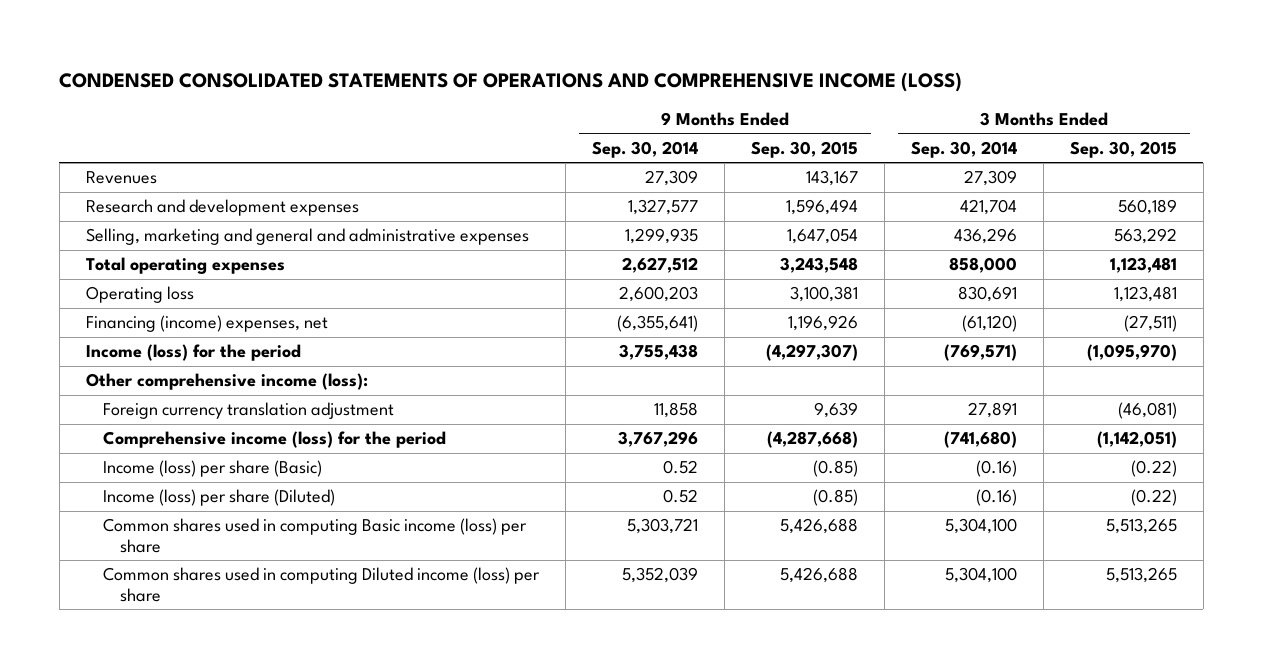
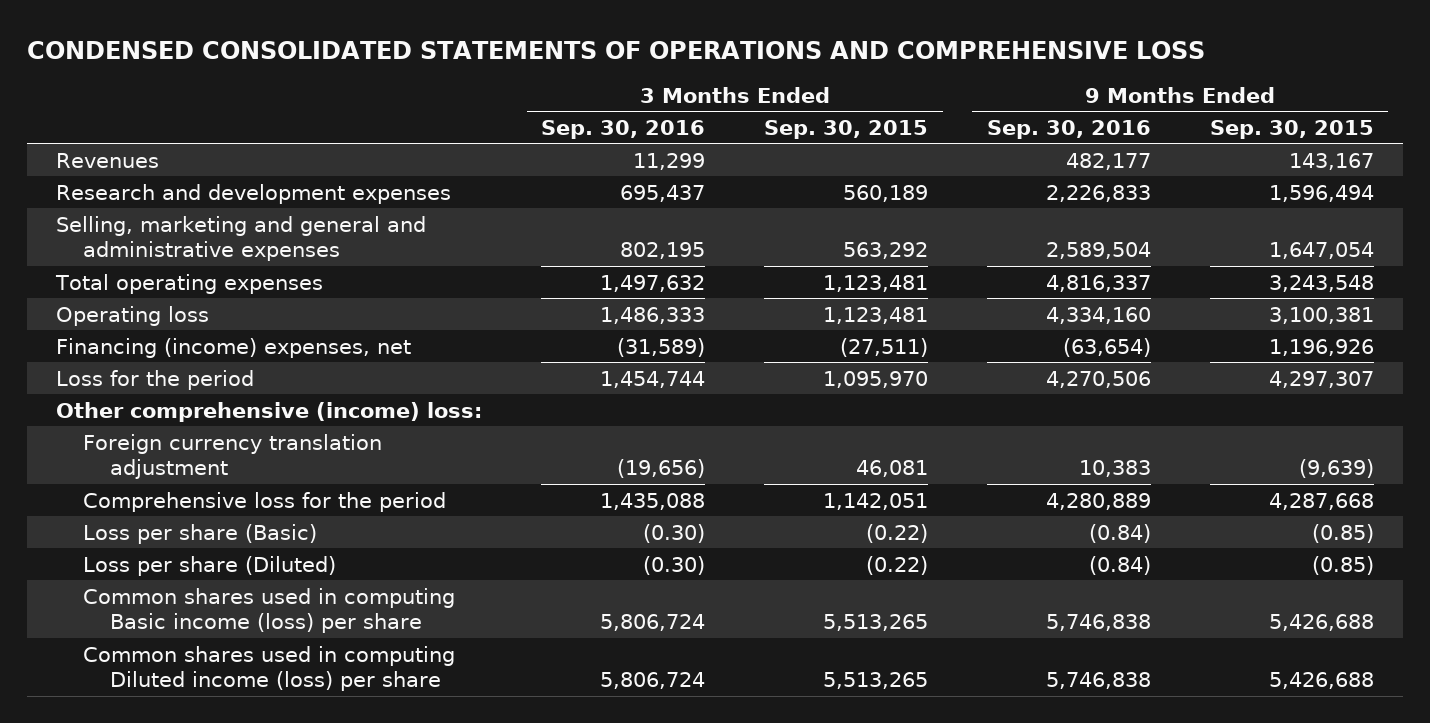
[59,72,963,93] CONDENSED CONSOLIDATED STATEMENTS OF OPERATIONS AND COMPREHENSIVE INCOME (LOSS) -> [27,40,1206,59] CONDENSED CONSOLIDATED STATEMENTS OF OPERATIONS AND COMPREHENSIVE LOSS
[591,140,698,158] Sep. 30, 2014 -> none
[910,140,1017,158] Sep. 30, 2014 -> none
none -> [541,119,706,139] Sep. 30, 2016
none -> [986,119,1151,139] Sep. 30, 2016
[85,344,301,362] Income (loss) for the period -> [56,369,255,390] Loss for the period
[765,344,858,362] (4,297,307) -> [1268,370,1374,388] 4,297,307
[1086,344,1177,362] (1,095,970) -> [823,370,929,388] 1,095,970
[85,373,368,391] Other comprehensive income (loss): -> [56,401,483,422] Other comprehensive (income) loss:
[813,402,858,419] 9,639 -> [1298,459,1374,479] (9,639)
[1117,402,1177,420] (46,081) -> [856,460,929,478] 46,081
[102,431,446,449] Comprehensive income (loss) for the period -> [83,491,447,512] Comprehensive loss for the period
[766,431,858,449] (4,287,668) -> [1268,492,1374,510] 4,287,668
[1096,431,1177,449] (1,142,051) -> [823,492,929,510] 1,142,051
[102,460,322,478] Income (loss) per share (Basic) -> [83,523,318,544] Loss per share (Basic)
[102,489,335,507] Income (loss) per share (Diluted) -> [83,555,337,576] Loss per share (Diluted)

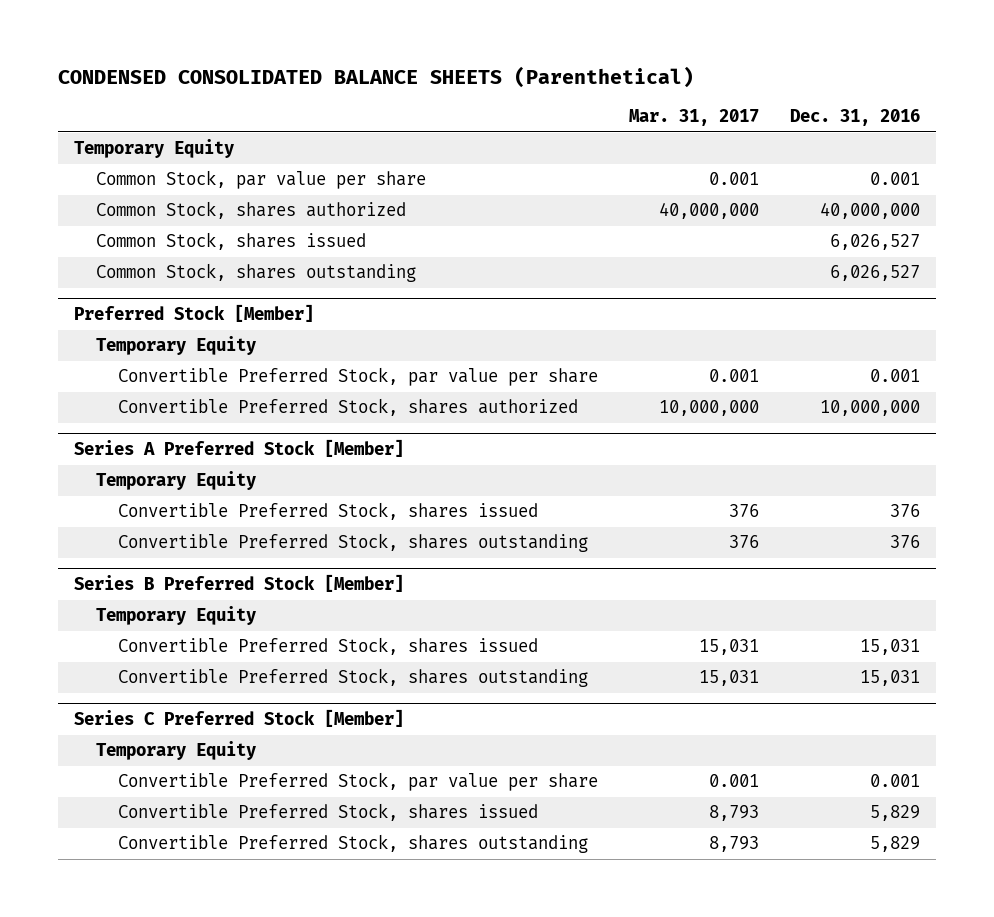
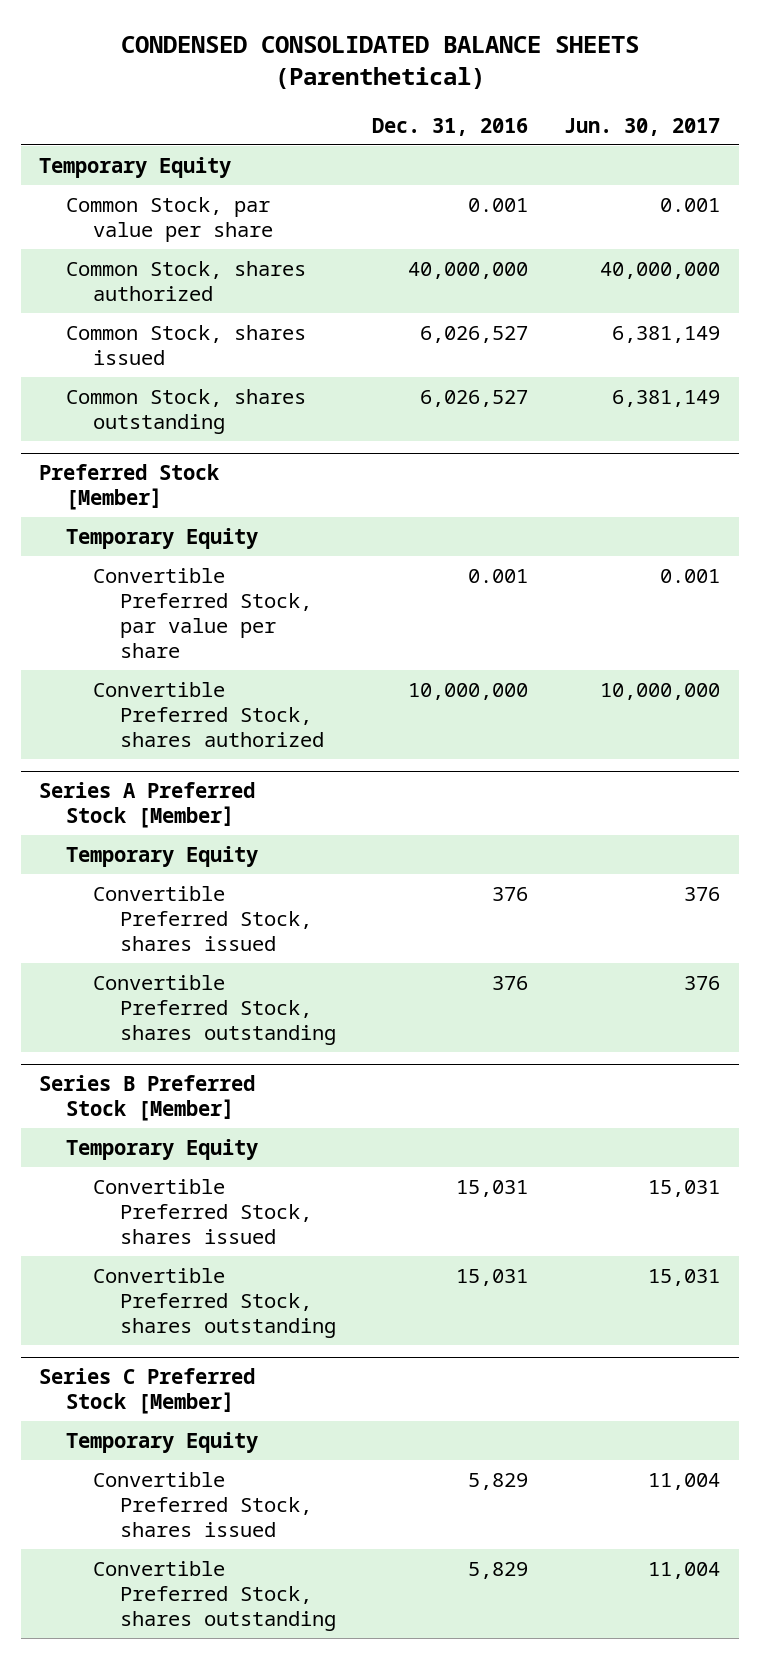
[629,109,760,127] Mar. 31, 2017 -> none
none -> [564,117,721,136] Jun. 30, 2017
[118,772,599,792] Convertible Preferred Stock, par value per share -> none

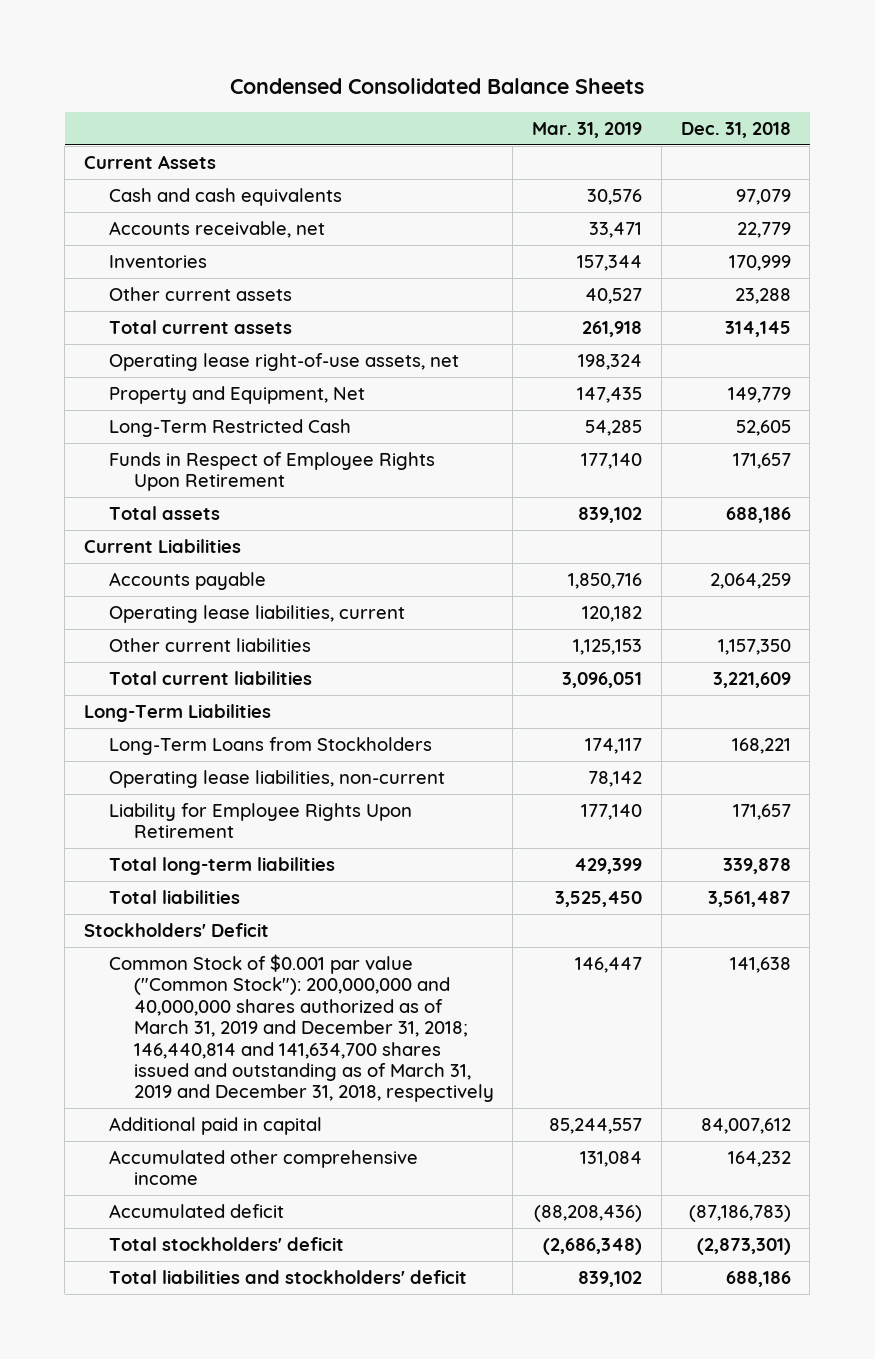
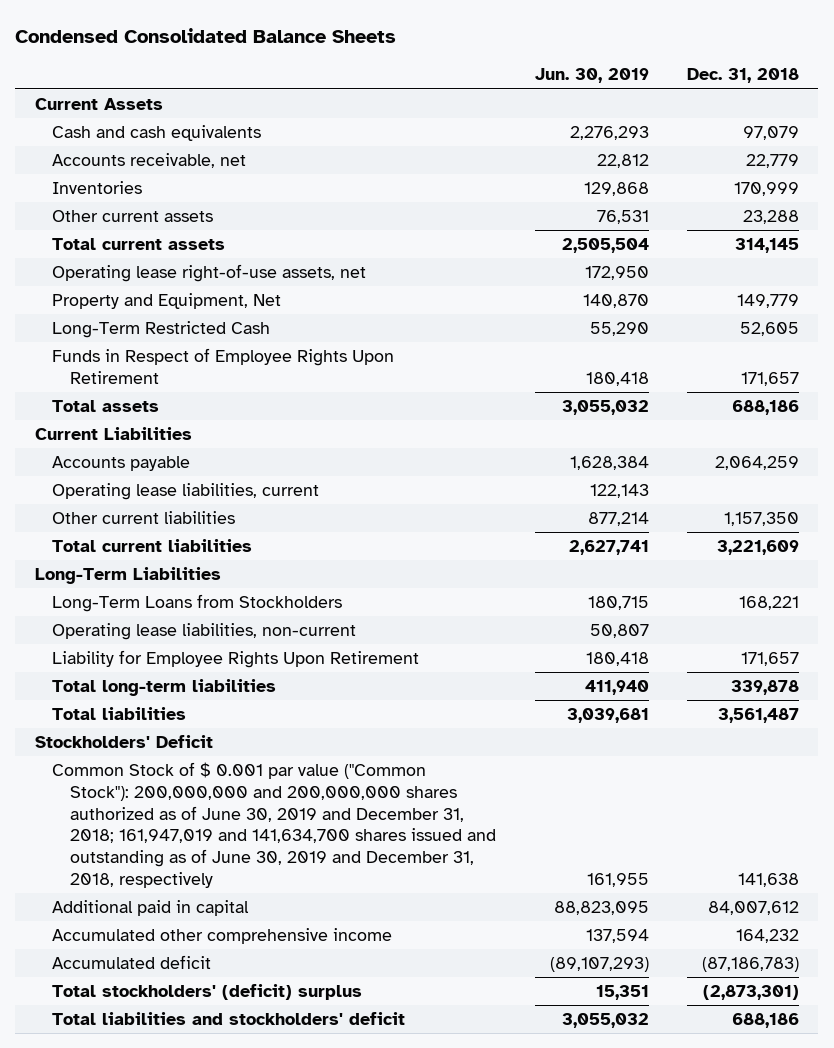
[532,122,643,139] Mar. 31, 2019 -> none
none -> [534,68,649,84] Jun. 30, 2019
[108,953,494,1103] Common Stock of $0.001 par value ("Common Stock"): 200,000,000 and 40,000,000 shares authorized as of March 31, 2019 and December 31, 2018; 146,440,814 and 141,634,700 shares issued and outstanding as of March 31, 2019 and December 31, 2018, respectively -> [52,762,496,888] Common Stock of $ 0.001 par value ("Common Stock"): 200,000,000 and 200,000,000 shares authorized as of June 30, 2019 and December 31, 2018; 161,947,019 and 141,634,700 shares issued and outstanding as of June 30, 2019 and December 31, 2018, respectively
[108,1236,344,1251] Total stockholders' deficit -> [52,984,363,1001] Total stockholders' (deficit) surplus

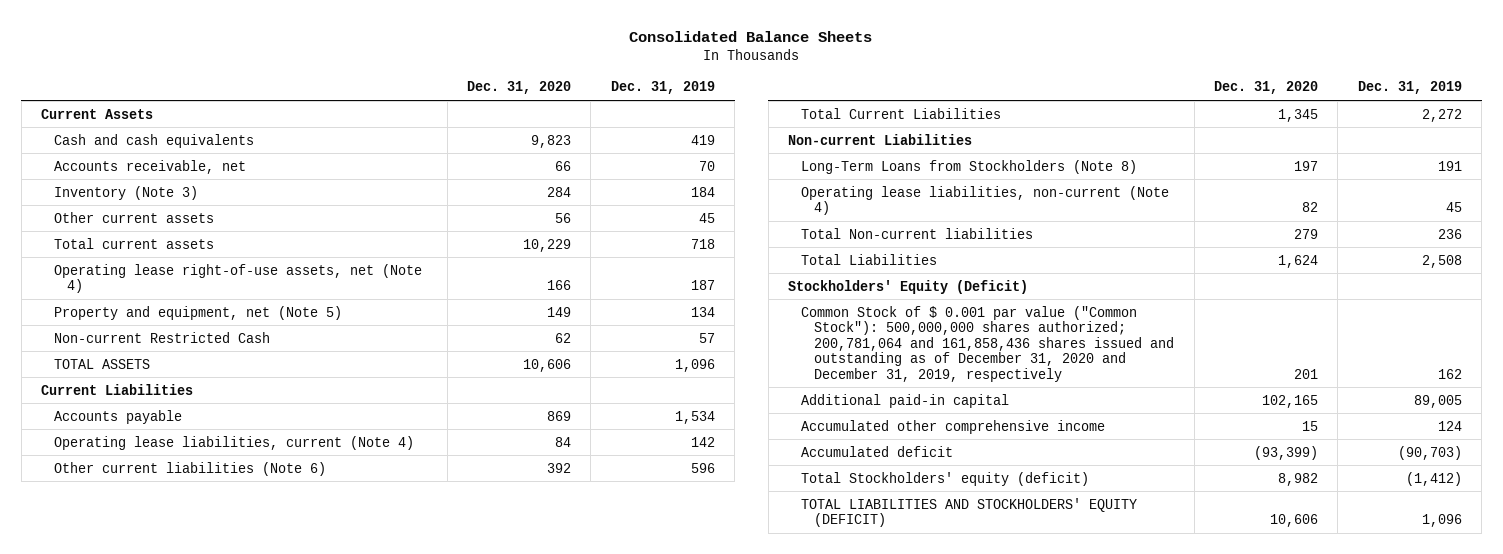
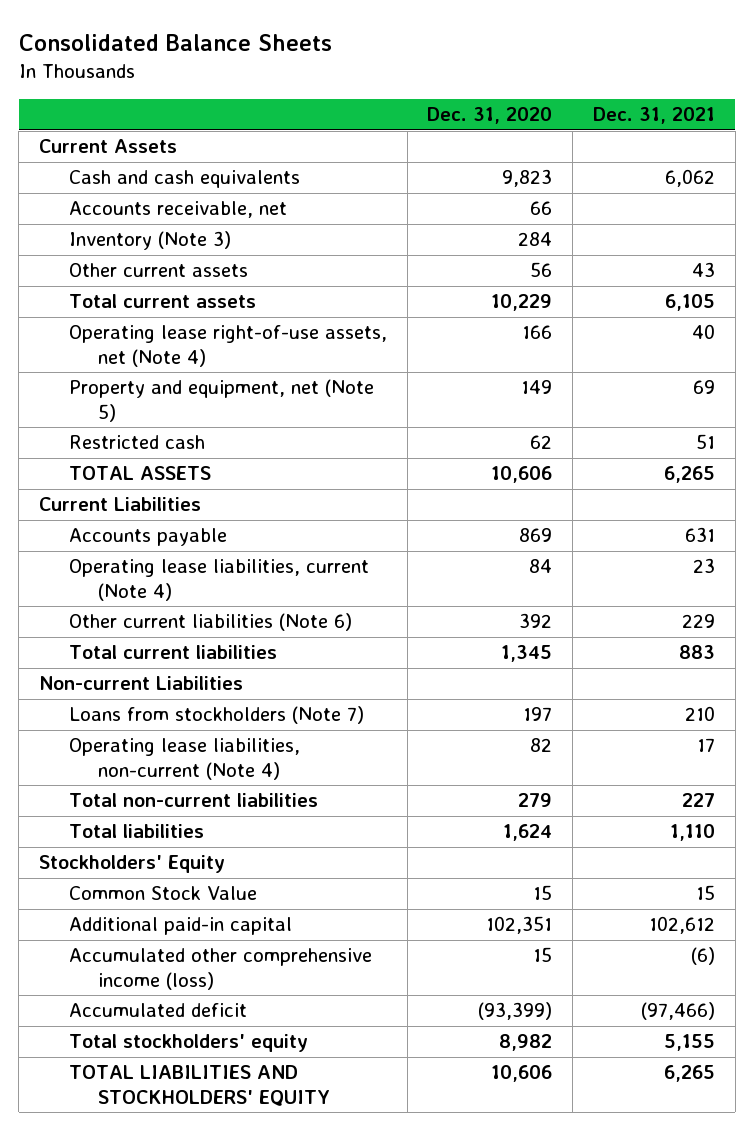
[610,81,715,95] Dec. 31, 2019 -> none
none -> [593,107,716,125] Dec. 31, 2021
[54,331,271,343] Non-current Restricted Cash -> [68,435,205,450] Restricted cash
[801,107,1002,119] Total Current Liabilities -> [68,645,277,660] Total current liabilities
[801,159,1138,174] Long-Term Loans from Stockholders (Note 8) -> [68,706,364,725] Loans from stockholders (Note 7)
[801,305,1175,382] Common Stock of $ 0.001 par value ("Common Stock"): 500,000,000 shares authorized; 200,781,064 and 161,858,436 shares issued and outstanding as of December 31, 2020 and December 31, 2019, respectively -> none
[801,227,1034,239] Total Non-current liabilities -> [68,793,318,808] Total non-current liabilities
[801,253,938,265] Total Liabilities -> [68,824,204,839] Total liabilities
[788,279,1029,294] Stockholders' Equity (Deficit) -> [39,855,226,874] Stockholders' Equity
none -> [68,886,257,901] Common Stock Value
[1262,394,1319,408] 102,165 -> [486,916,553,935] 102,351
[801,419,1106,434] Accumulated other comprehensive income -> [68,948,372,990] Accumulated other comprehensive income (loss)
[801,471,1090,486] Total Stockholders' equity (deficit) -> [68,1034,308,1053] Total stockholders' equity
[801,497,1138,528] TOTAL LIABILITIES AND STOCKHOLDERS' EQUITY (DEFICIT) -> [68,1065,331,1106] TOTAL LIABILITIES AND STOCKHOLDERS' EQUITY

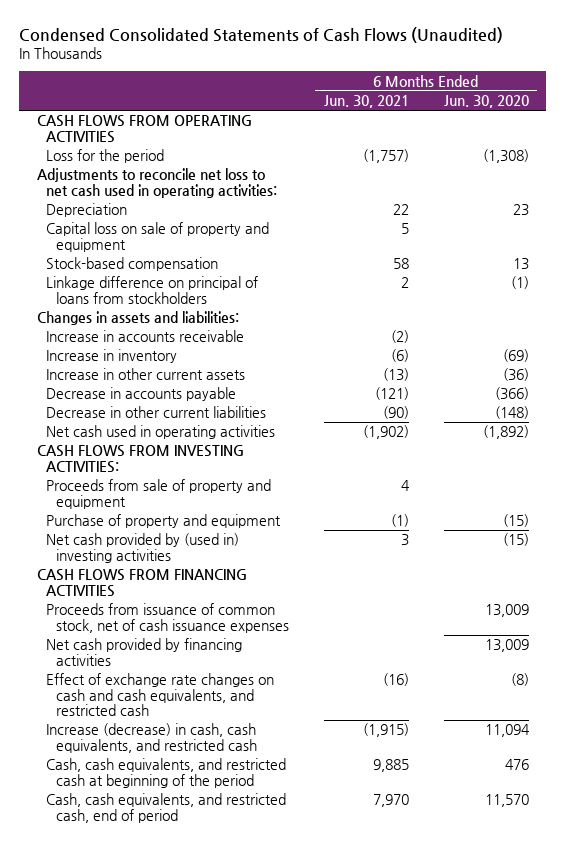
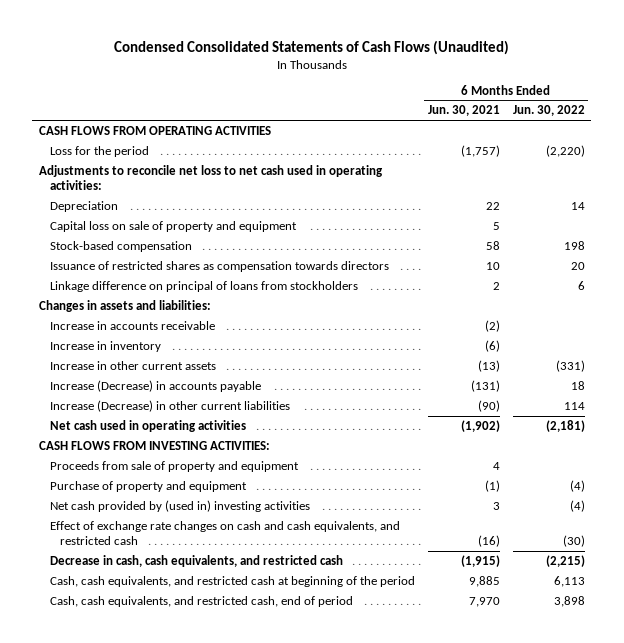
[443,94,529,108] Jun. 30, 2020 -> none
none -> [512,105,585,117] Jun. 30, 2022
none -> [49,260,389,272] Issuance of restricted shares as compensation towards directors
[46,387,237,402] Decrease in accounts payable -> [49,379,261,392] Increase (Decrease) in accounts payable
[374,387,409,401] (121) -> [470,379,500,392] (131)
[46,406,267,419] Decrease in other current liabilities -> [49,399,290,412] Increase (Decrease) in other current liabilities
[36,569,247,597] CASH FLOWS FROM FINANCING ACTIVITIES -> none
[46,603,289,633] Proceeds from issuance of common stock, net of cash issuance expenses -> none
[46,638,243,666] Net cash provided by financing activities -> none
[46,723,257,753] Increase (decrease) in cash, cash equivalents, and restricted cash -> [49,554,343,567] Decrease in cash, cash equivalents, and restricted cash

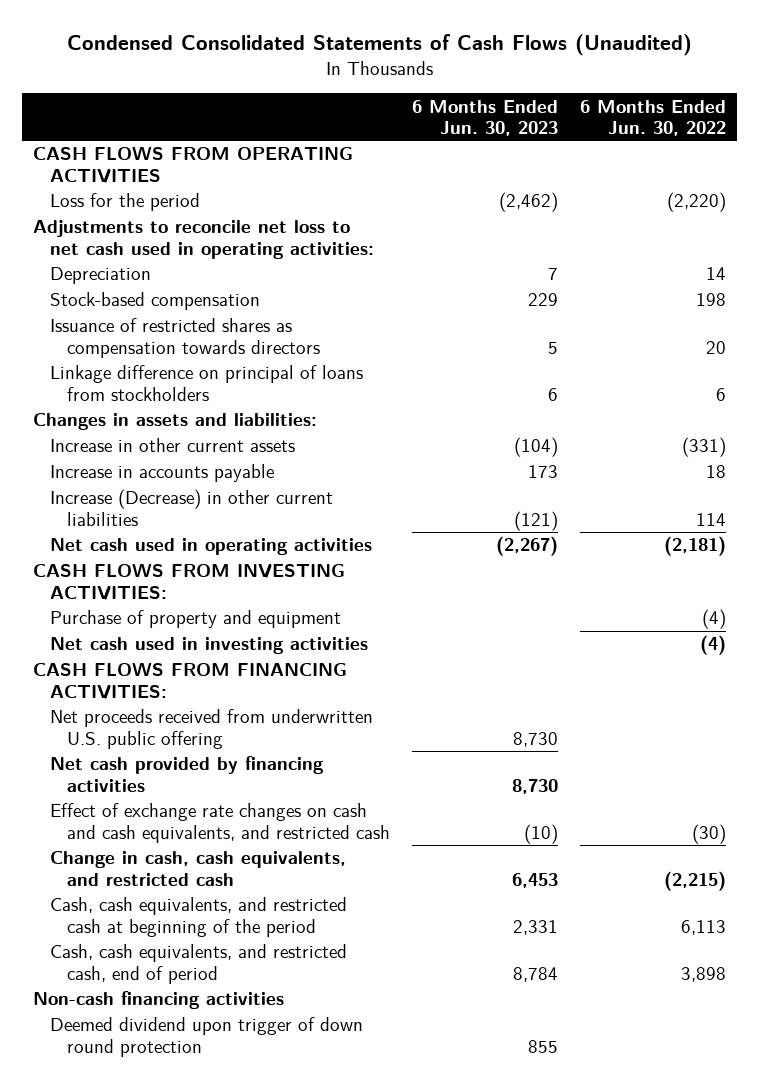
[427,105,500,117] Jun. 30, 2021 -> none
none -> [412,99,559,137] 6 Months Ended Jun. 30, 2023
[49,220,297,232] Capital loss on sale of property and equipment -> none
[49,320,215,330] Increase in accounts receivable -> none
[49,340,161,352] Increase in inventory -> none
[49,379,261,392] Increase (Decrease) in accounts payable -> [49,464,274,483] Increase in accounts payable
[49,460,299,472] Proceeds from sale of property and equipment -> none
[49,499,310,512] Net cash provided by (used in) investing activities -> [49,637,368,655] Net cash used in investing activities
none -> [32,663,347,700] CASH FLOWS FROM FINANCING ACTIVITIES:
none -> [49,709,373,749] Net proceeds received from underwritten U.S. public offering
none -> [49,756,324,792] Net cash provided by financing activities
[49,554,343,567] Decrease in cash, cash equivalents, and restricted cash -> [49,851,346,886] Change in cash, cash equivalents, and restricted cash
none -> [32,991,284,1010] Non-cash financing activities
none -> [49,1017,363,1057] Deemed dividend upon trigger of down round protection

